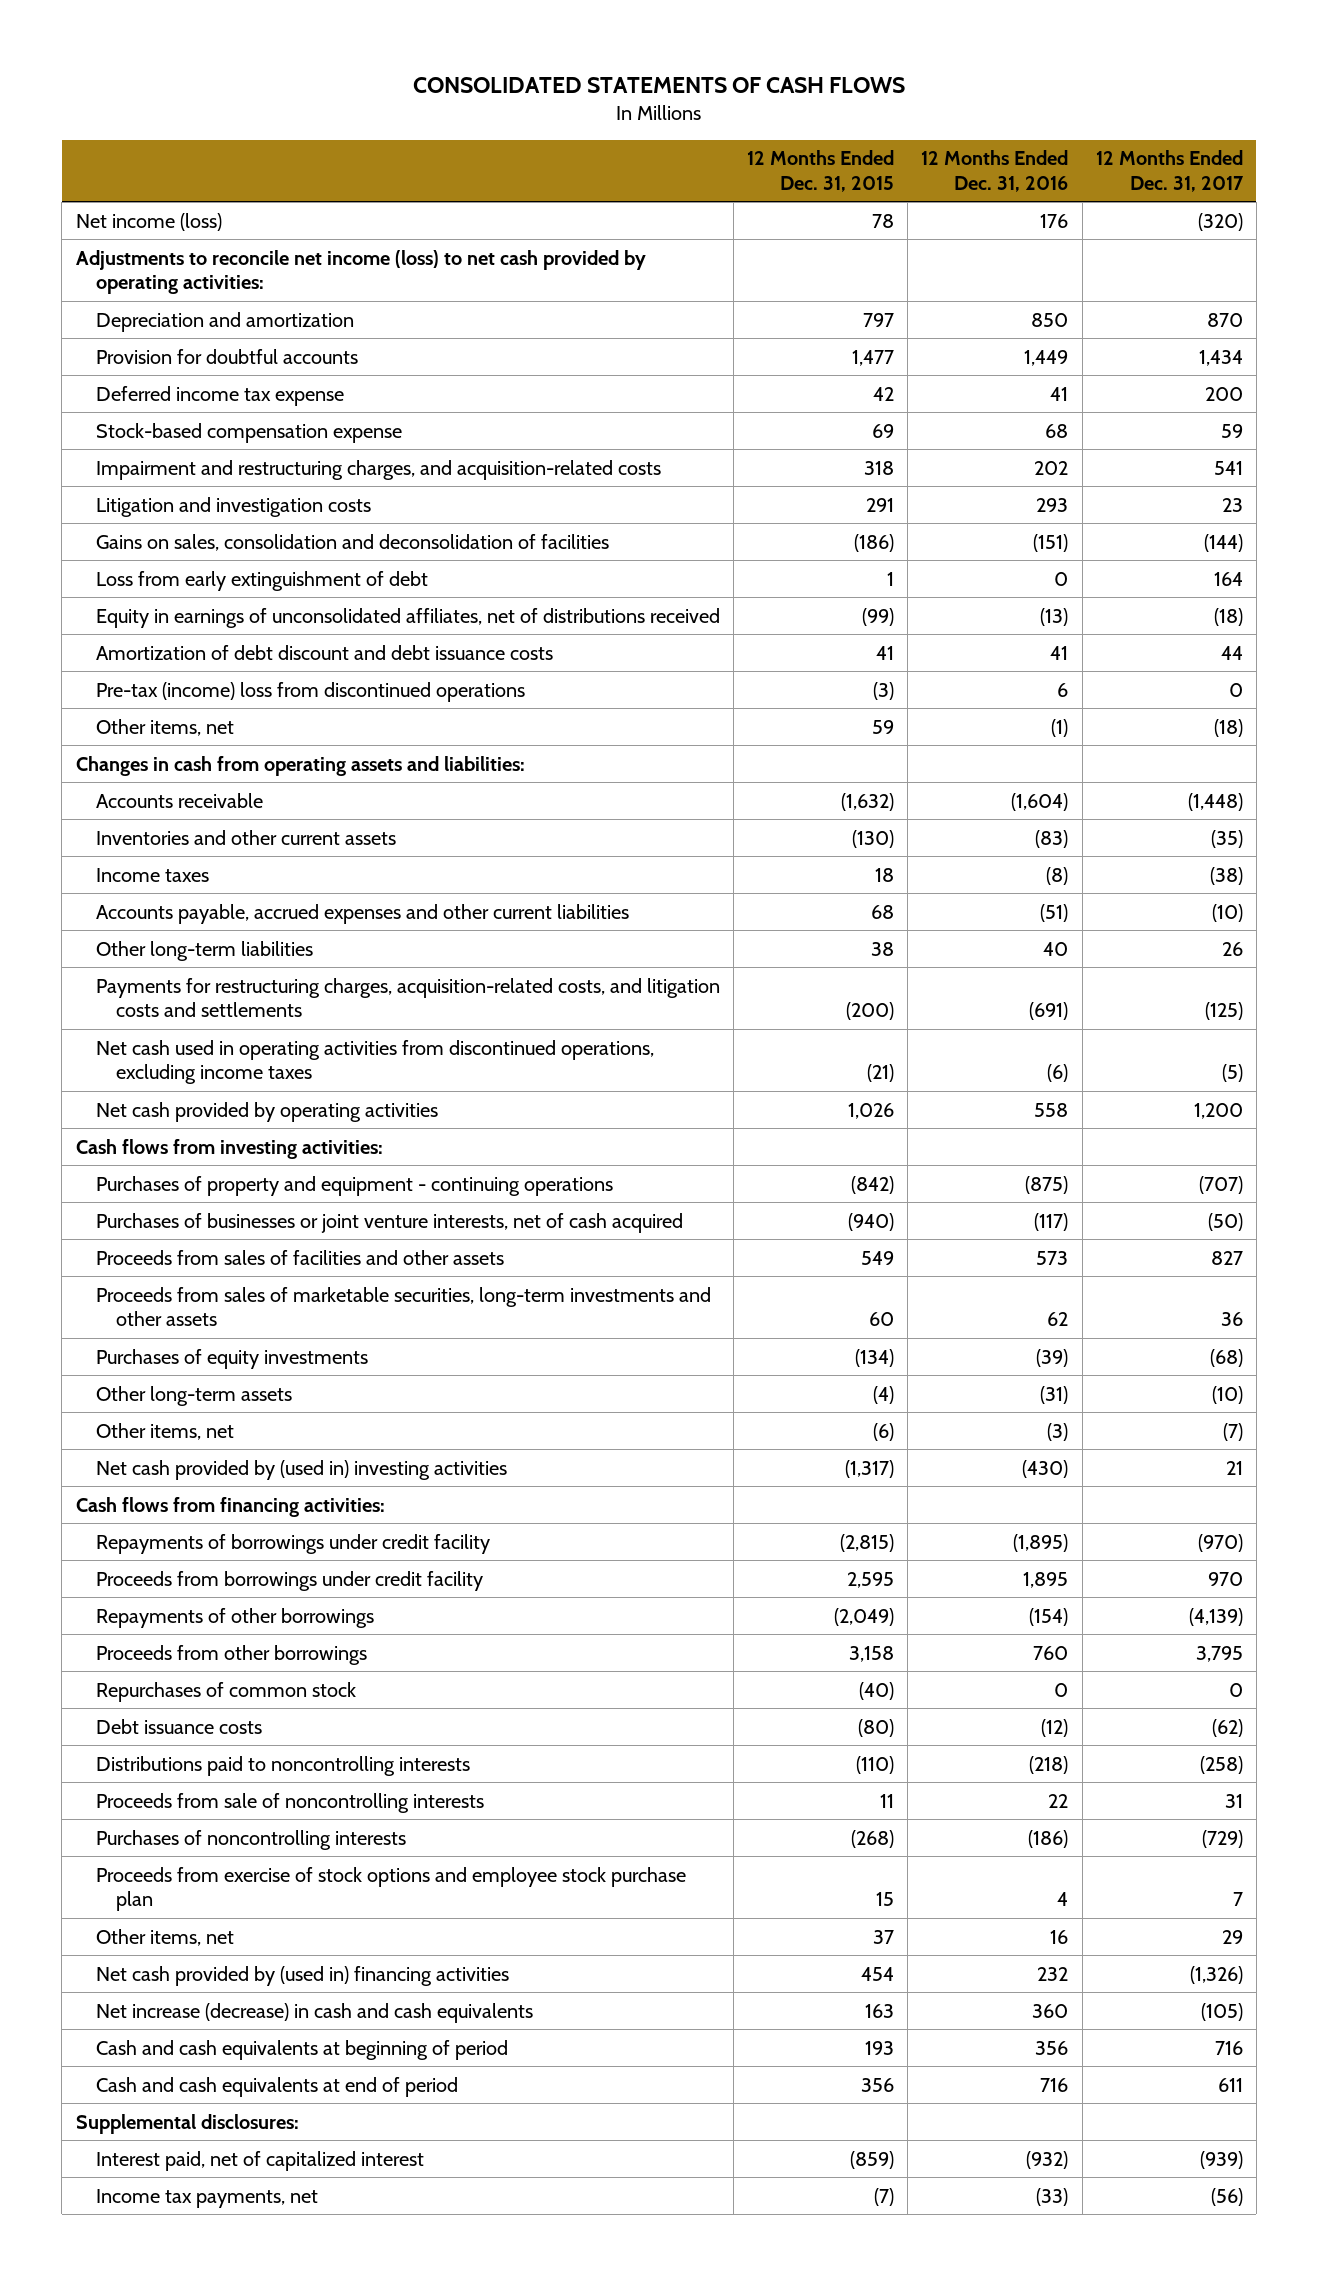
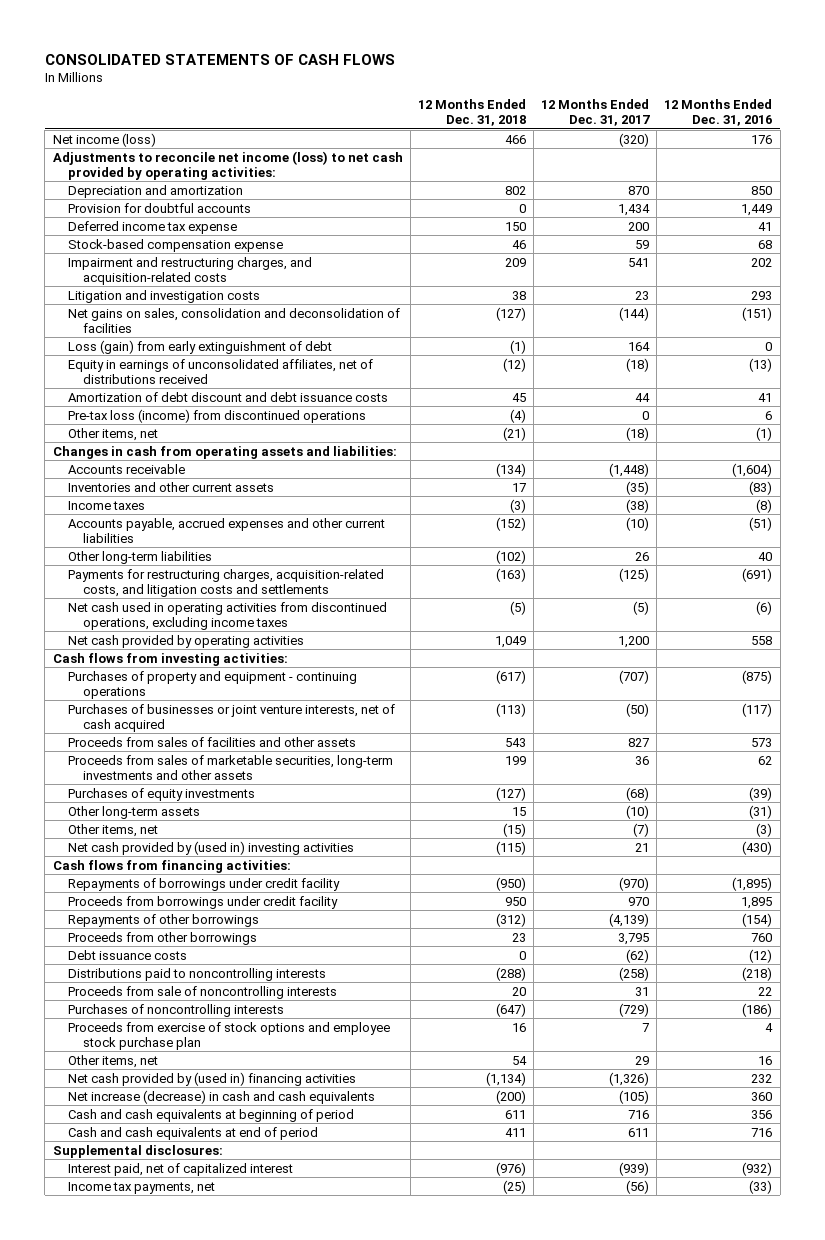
[747,150,895,192] 12 Months Ended Dec. 31, 2015 -> none
none -> [417,99,526,127] 12 Months Ended Dec. 31, 2018
[95,533,609,551] Gains on sales, consolidation and deconsolidation of facilities -> [67,307,400,333] Net gains on sales, consolidation and deconsolidation of facilities
[95,570,428,591] Loss from early extinguishment of debt -> [67,339,332,354] Loss (gain) from early extinguishment of debt
[95,681,525,702] Pre-tax (income) loss from discontinued operations -> [67,408,366,423] Pre-tax loss (income) from discontinued operations
[95,1681,356,1702] Repurchases of common stock -> none

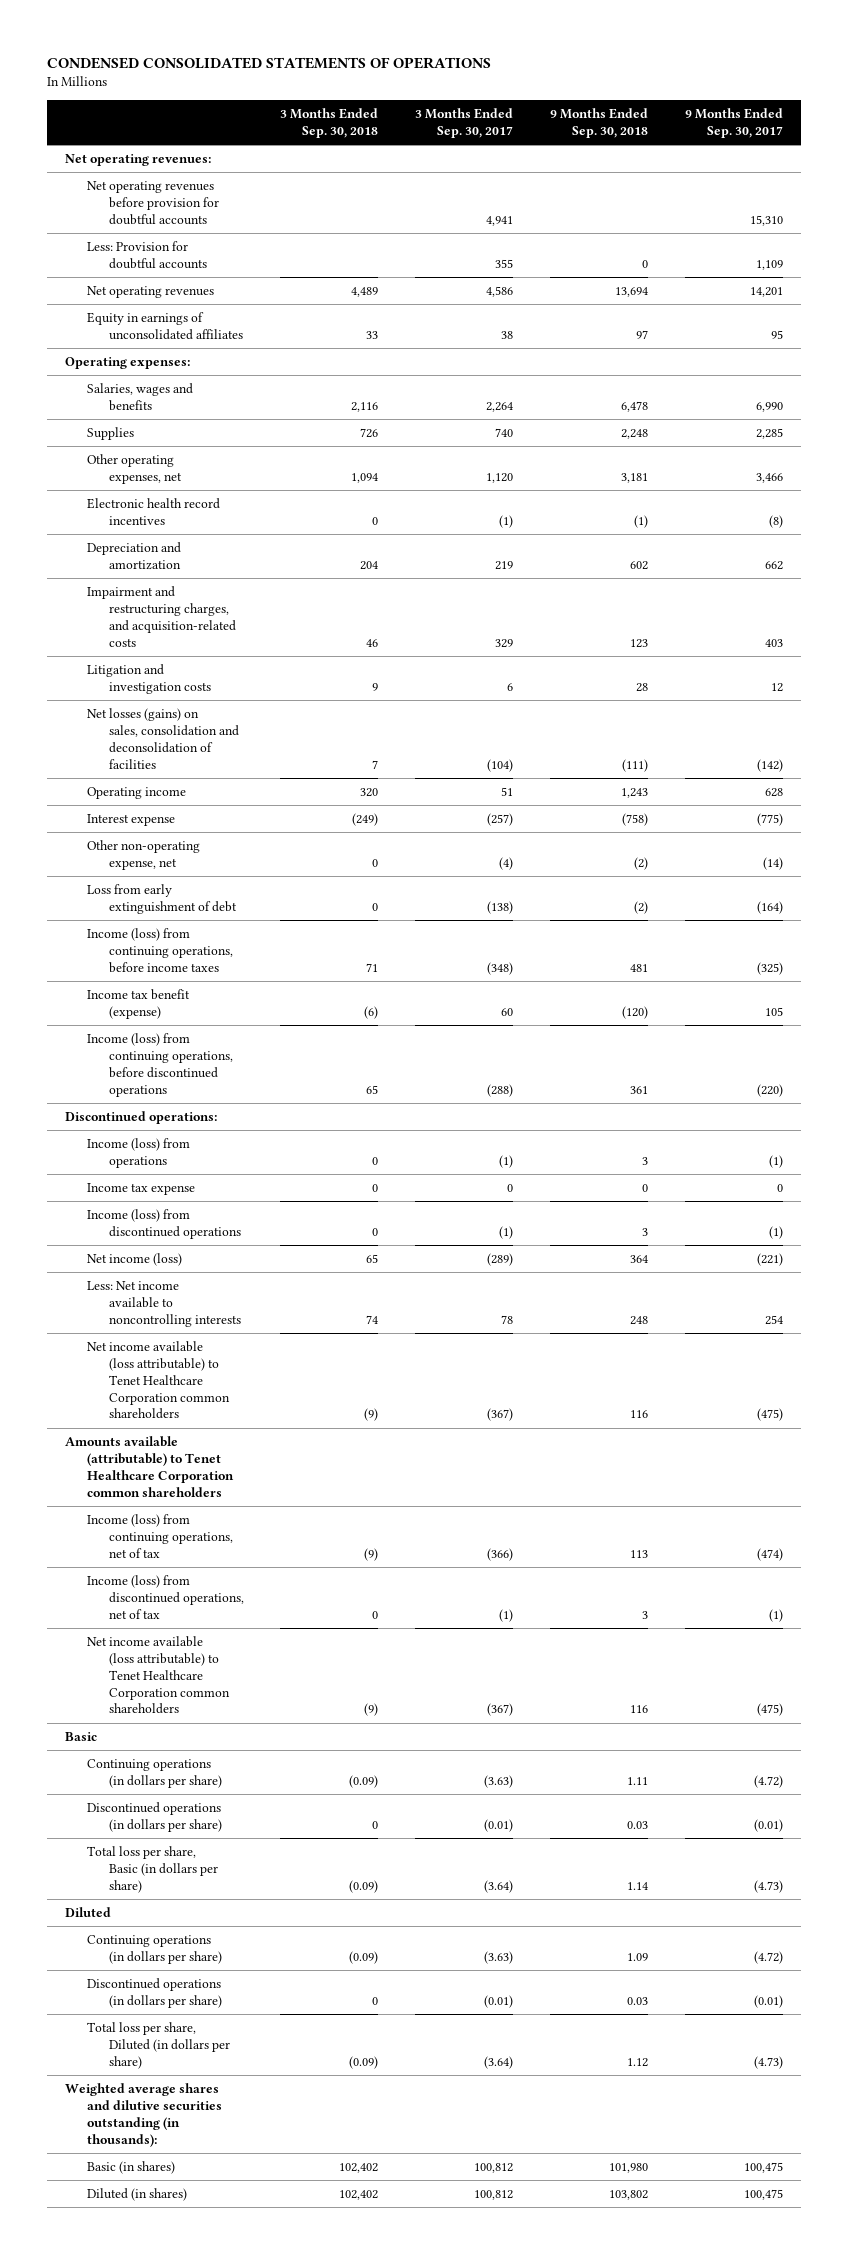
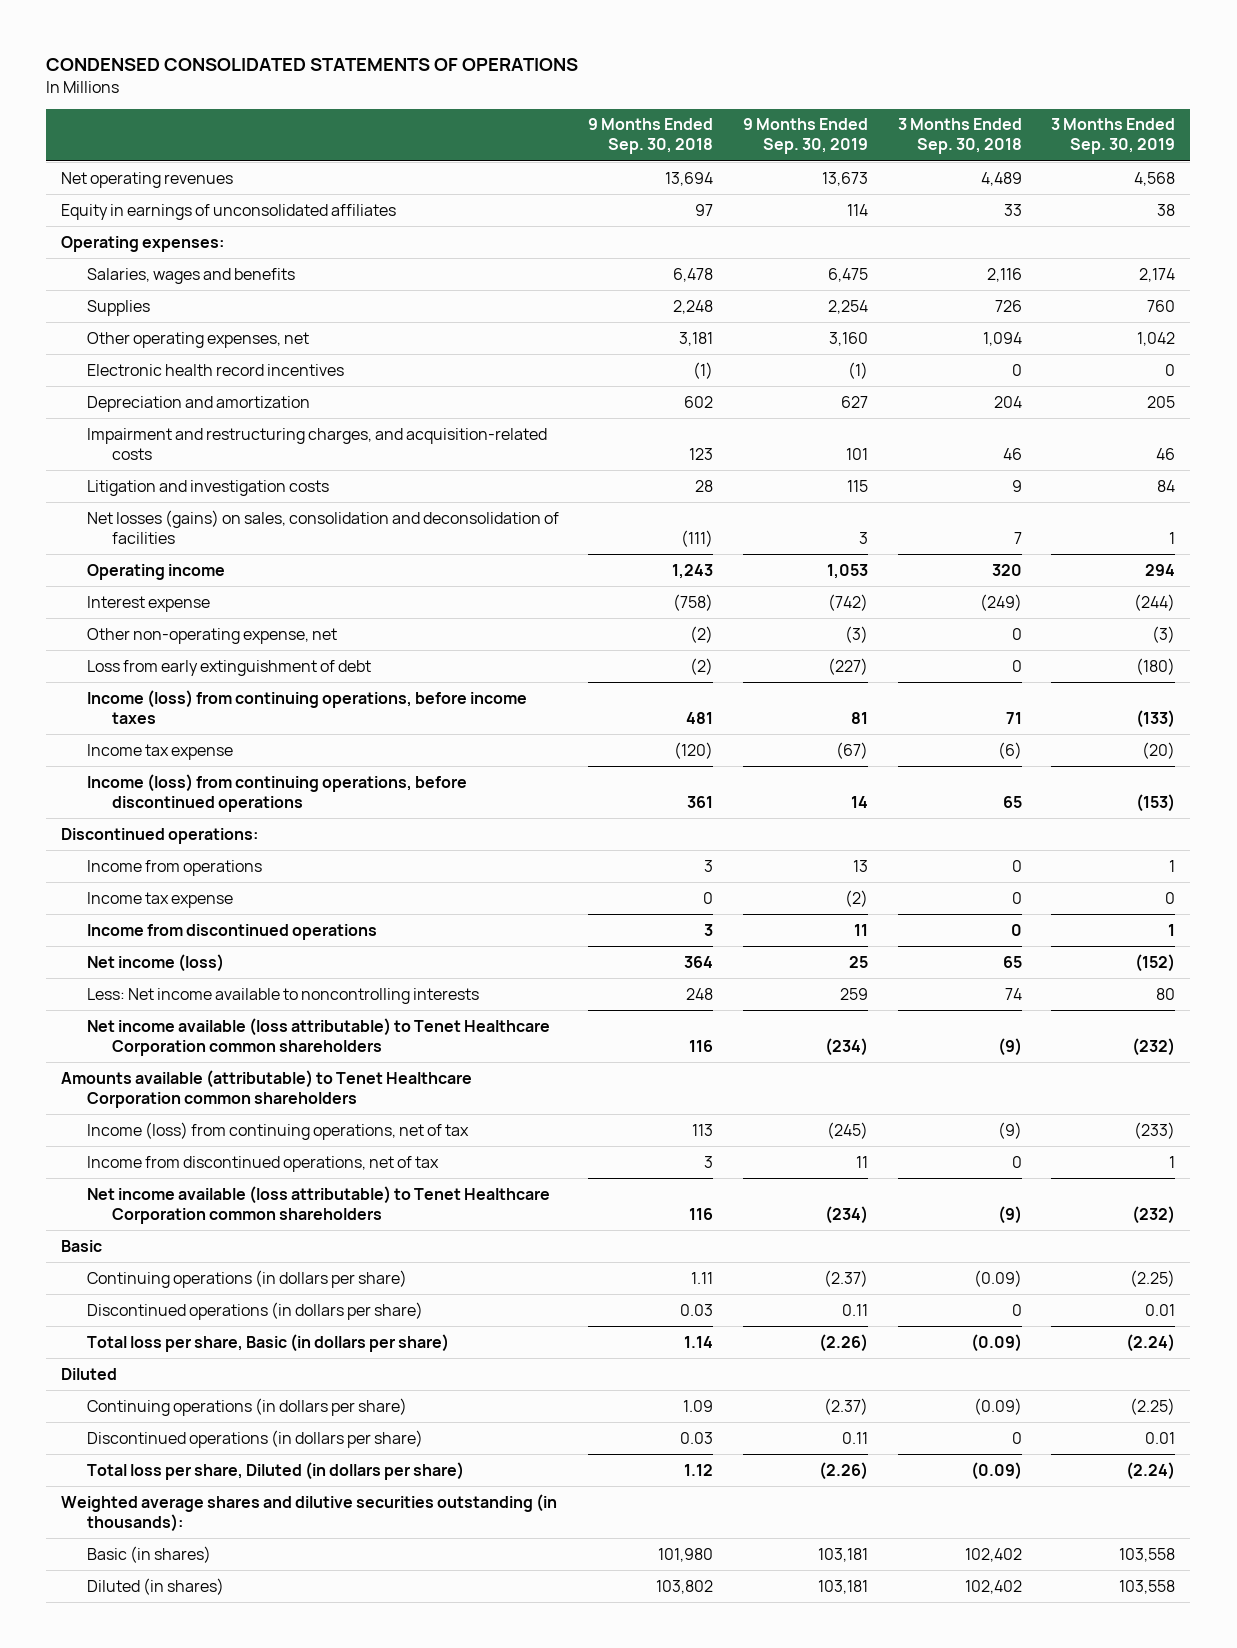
[415,108,514,138] 3 Months Ended Sep. 30, 2017 -> none
[684,108,783,138] 9 Months Ended Sep. 30, 2017 -> none
none -> [743,118,869,155] 9 Months Ended Sep. 30, 2019
none -> [1051,118,1176,155] 3 Months Ended Sep. 30, 2019
[65,154,212,167] Net operating revenues: -> none
[87,181,219,225] Net operating revenues before provision for doubtful accounts -> none
[87,241,207,269] Less: Provision for doubtful accounts -> none
[87,989,191,1019] Income tax benefit (expense) -> [86,743,233,760] Income tax expense
[87,1138,191,1168] Income (loss) from operations -> [86,859,262,876] Income from operations
[87,1209,241,1239] Income (loss) from discontinued operations -> [86,923,377,940] Income from discontinued operations
[87,1575,244,1619] Income (loss) from discontinued operations, net of tax -> [86,1155,439,1172] Income from discontinued operations, net of tax

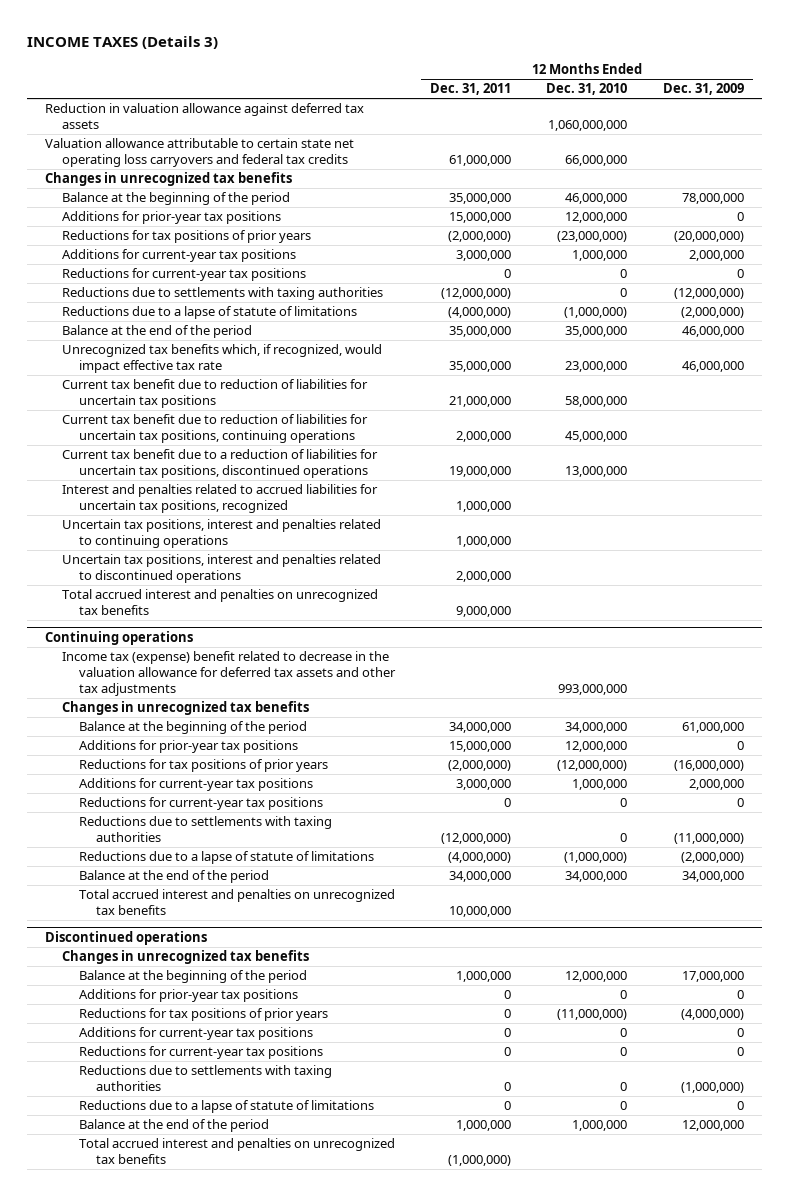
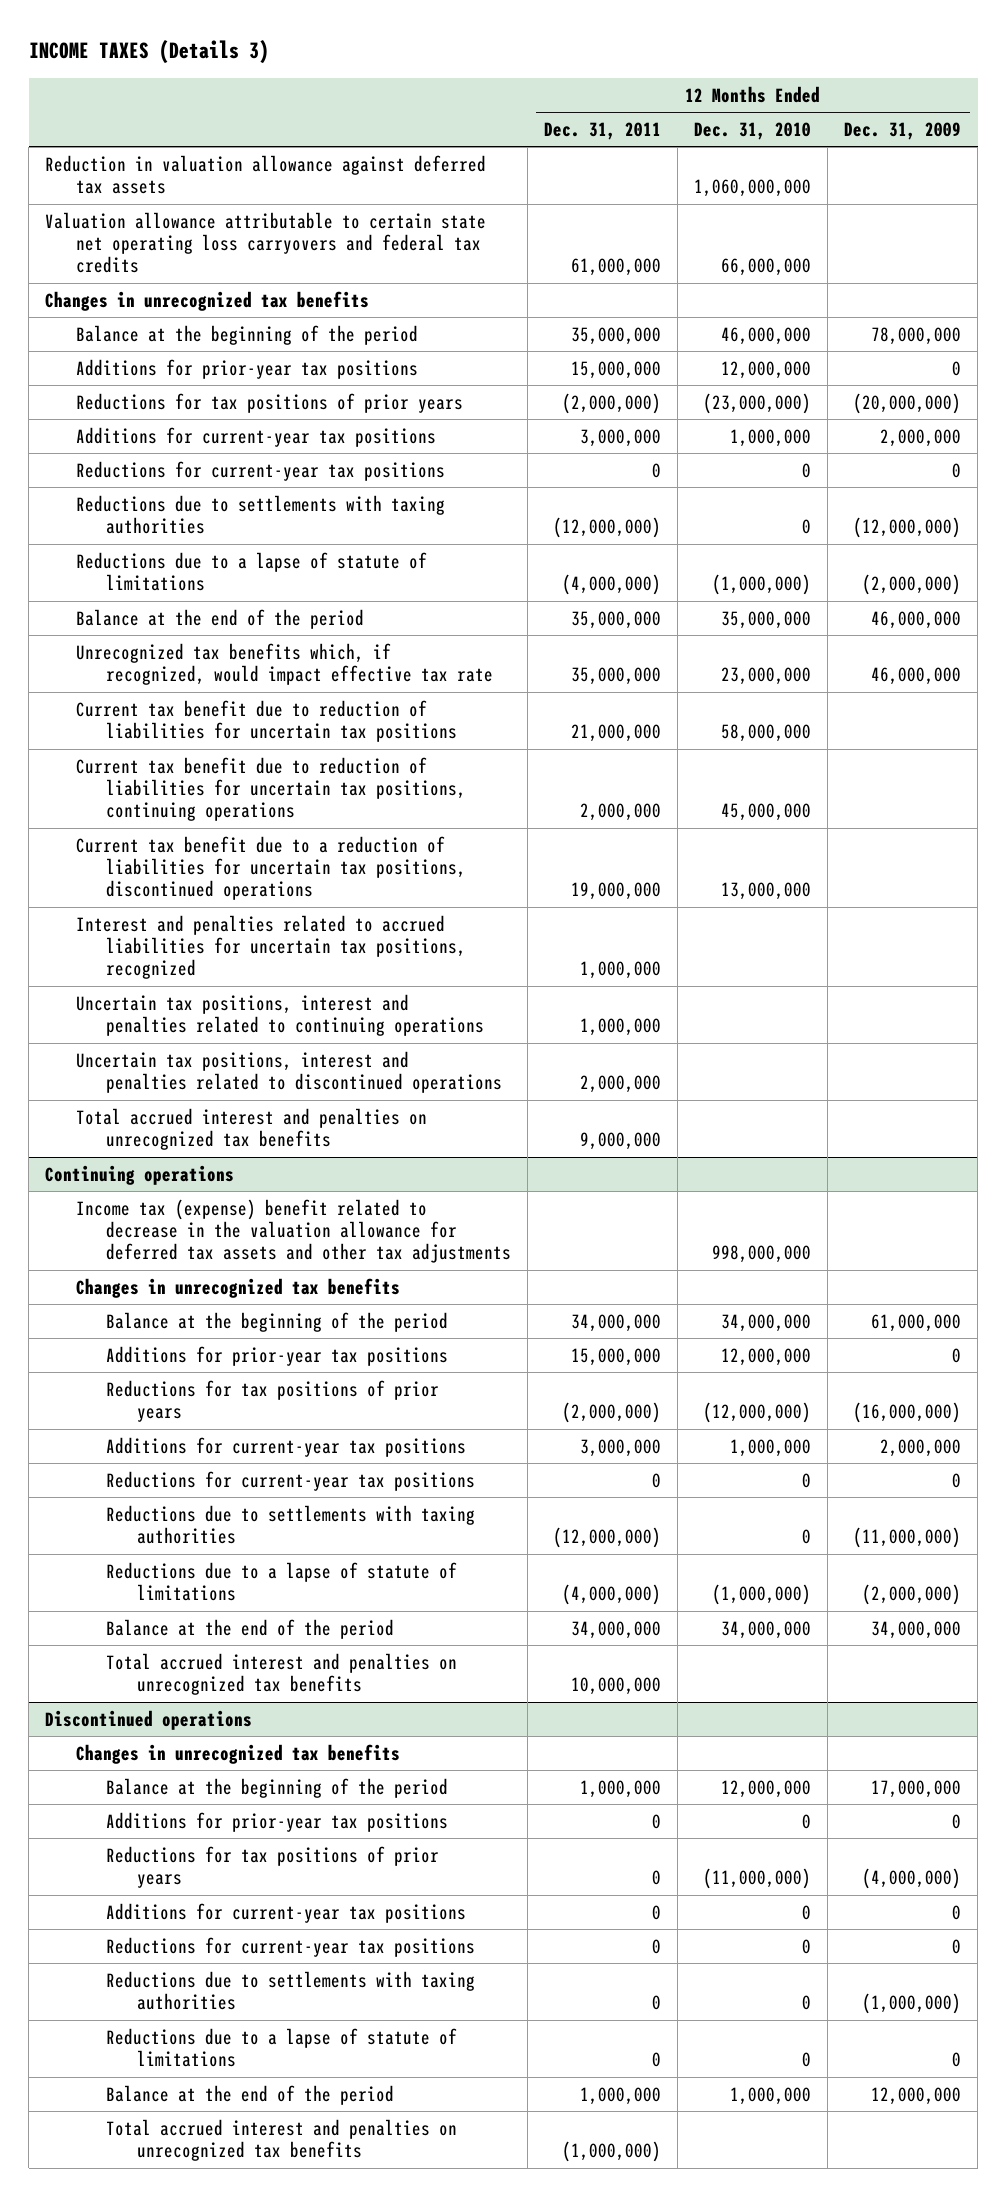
[558,683,628,695] 993,000,000 -> [712,1245,812,1264] 998,000,000

